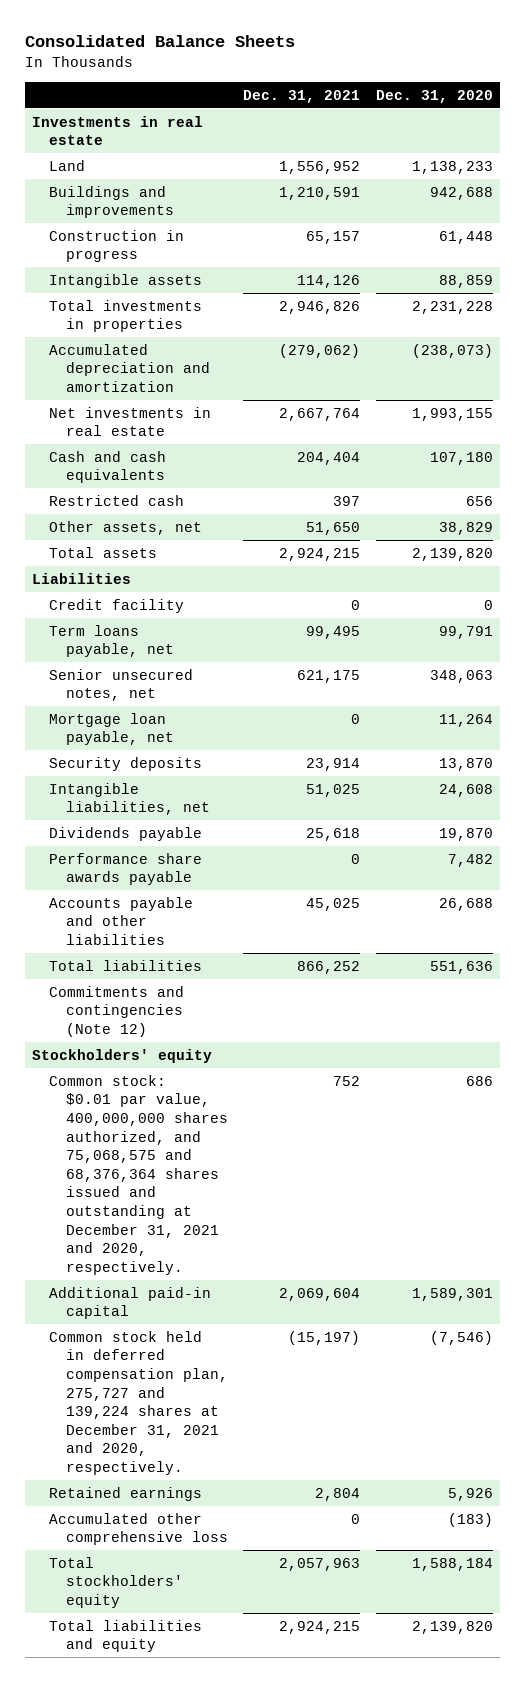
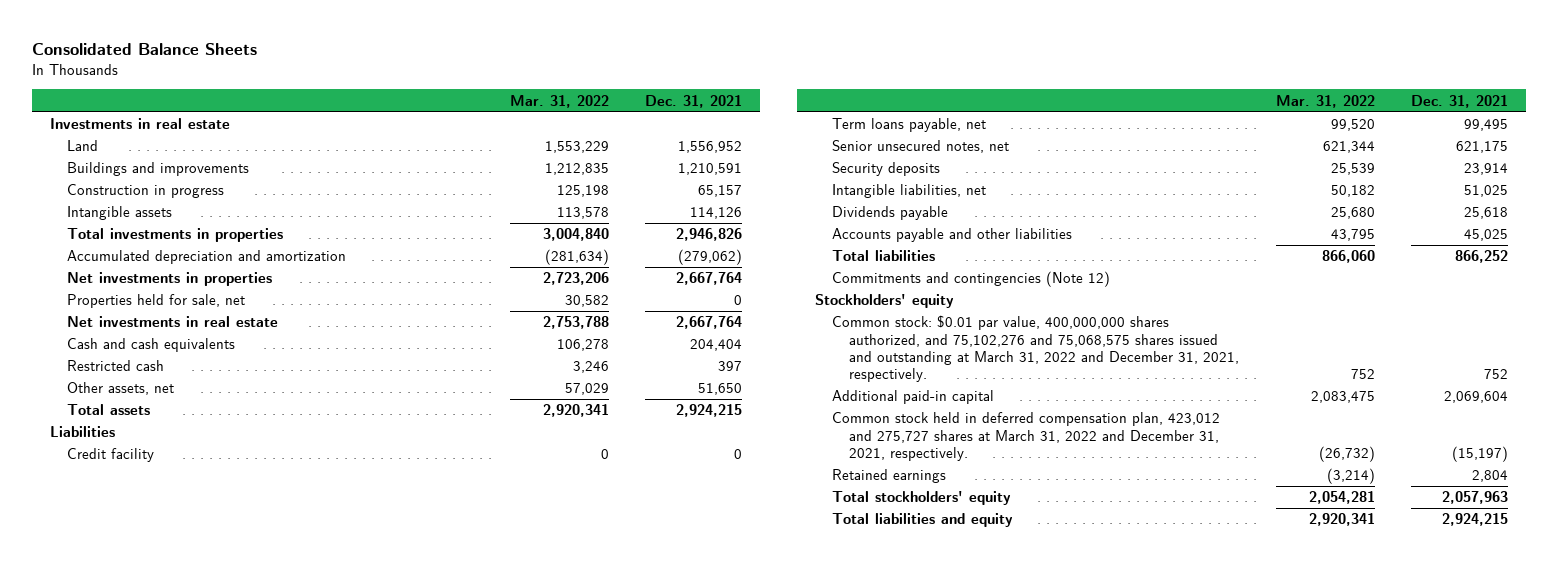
[375,89,493,103] Dec. 31, 2020 -> none
none -> [510,94,610,108] Mar. 31, 2022
none -> [66,272,272,287] Net investments in properties
none -> [66,294,245,309] Properties held for sale, net
[49,712,175,746] Mortgage loan payable, net -> none
[49,852,203,886] Performance share awards payable -> none
[49,1074,229,1275] Common stock: $0.01 par value, 400,000,000 shares authorized, and 75,068,575 and 68,376,364 shares issued and outstanding at December 31, 2021 and 2020, respectively. -> [832,315,1240,383] Common stock: $0.01 par value, 400,000,000 shares authorized, and 75,102,276 and 75,068,575 shares issued and outstanding at March 31, 2022 and December 31, 2021, respectively.
[49,1330,229,1475] Common stock held in deferred compensation plan, 275,727 and 139,224 shares at December 31, 2021 and 2020, respectively. -> [832,412,1221,462] Common stock held in deferred compensation plan, 423,012 and 275,727 shares at March 31, 2022 and December 31, 2021, respectively.
[49,1512,229,1546] Accumulated other comprehensive loss -> none

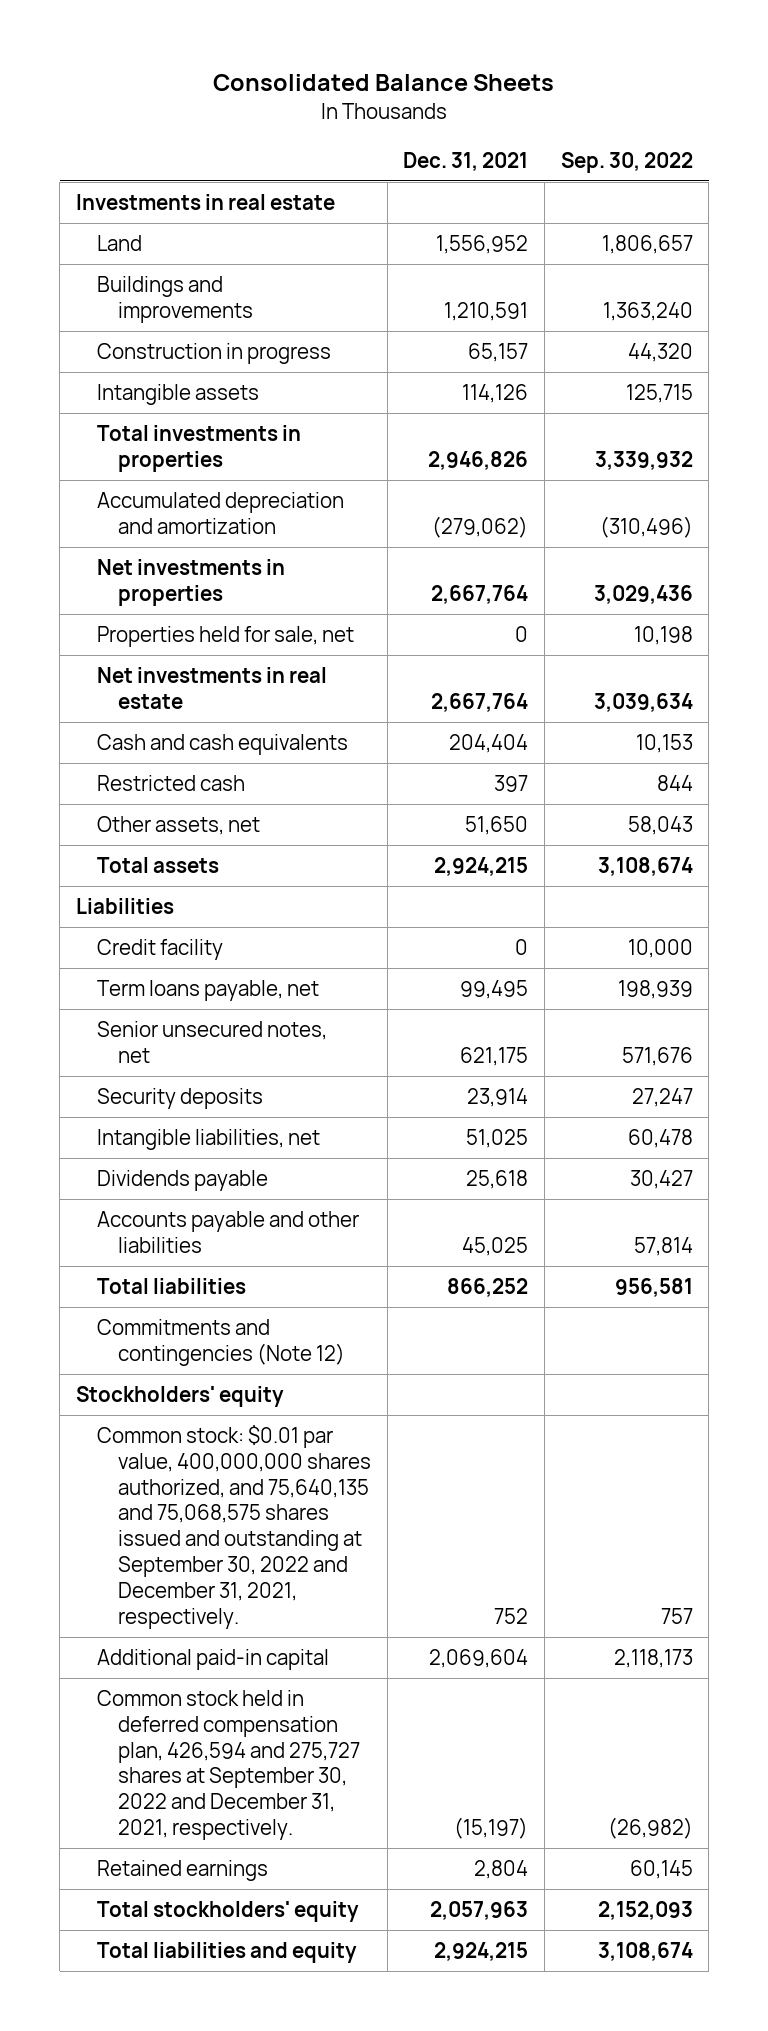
[510,94,610,108] Mar. 31, 2022 -> none
none -> [560,151,693,173] Sep. 30, 2022
[832,315,1240,383] Common stock: $0.01 par value, 400,000,000 shares authorized, and 75,102,276 and 75,068,575 shares issued and outstanding at March 31, 2022 and December 31, 2021, respectively. -> [96,1425,372,1629] Common stock: $0.01 par value, 400,000,000 shares authorized, and 75,640,135 and 75,068,575 shares issued and outstanding at September 30, 2022 and December 31, 2021, respectively.
[832,412,1221,462] Common stock held in deferred compensation plan, 423,012 and 275,727 shares at March 31, 2022 and December 31, 2021, respectively. -> [96,1690,361,1840] Common stock held in deferred compensation plan, 426,594 and 275,727 shares at September 30, 2022 and December 31, 2021, respectively.

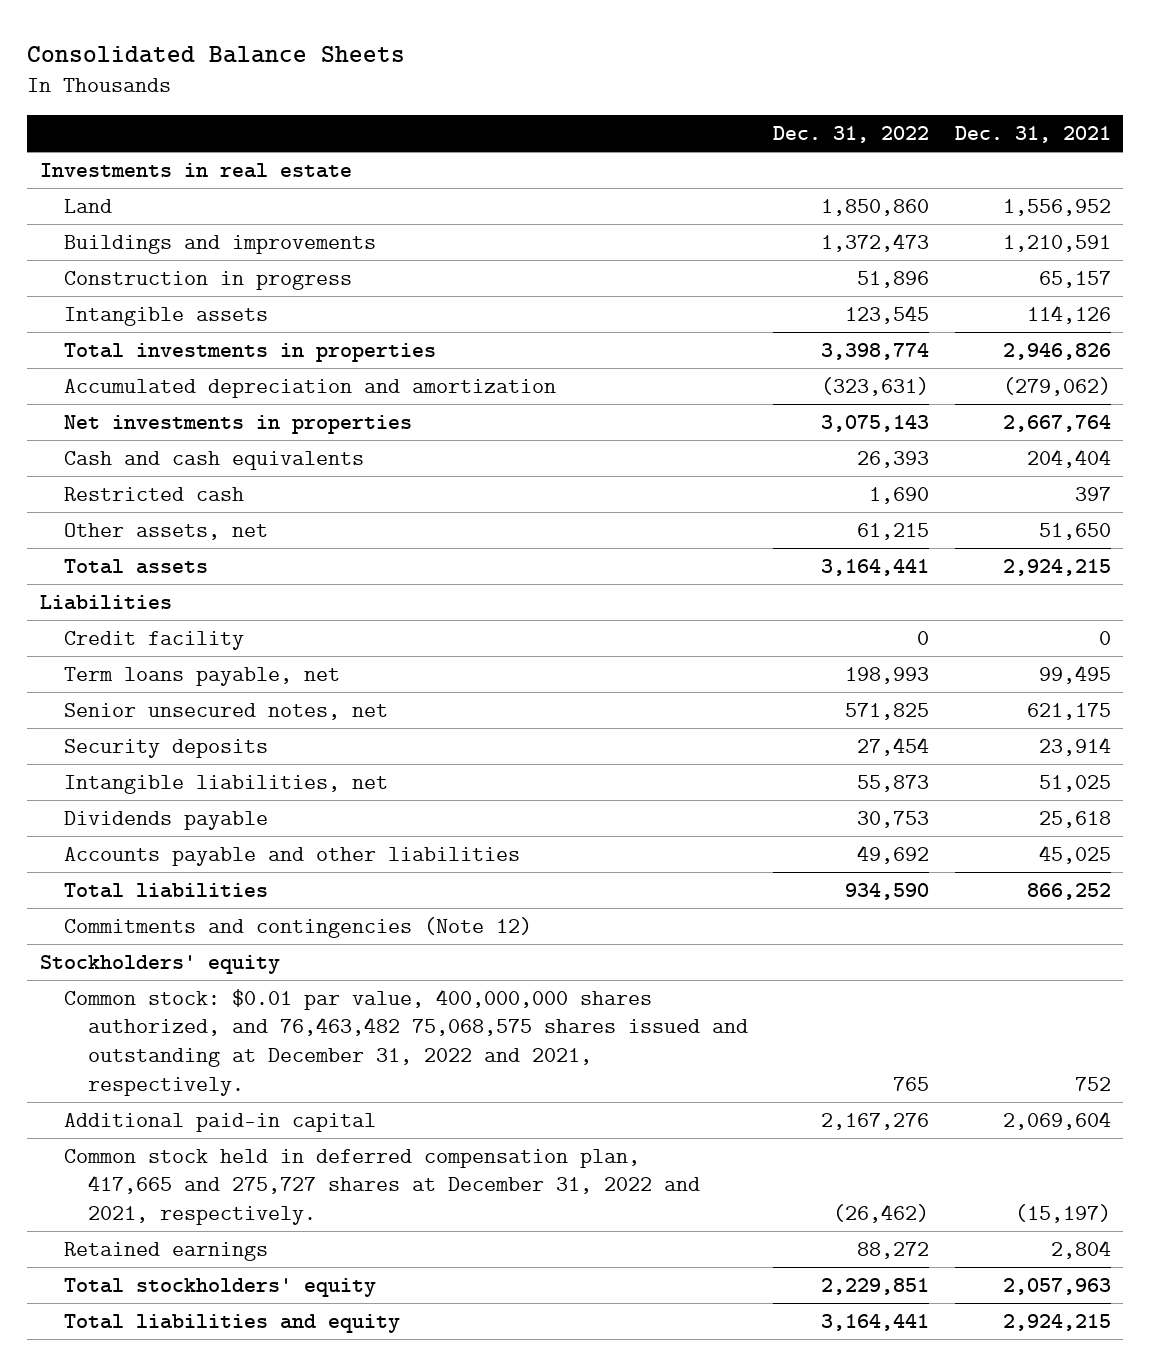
[560,151,693,173] Sep. 30, 2022 -> none
none -> [773,125,930,143] Dec. 31, 2022
[96,626,354,648] Properties held for sale, net -> none
[96,667,327,709] Net investments in real estate -> none
[96,1425,372,1629] Common stock: $0.01 par value, 400,000,000 shares authorized, and 75,640,135 and 75,068,575 shares issued and outstanding at September 30, 2022 and December 31, 2021, respectively. -> [63,988,749,1096] Common stock: $0.01 par value, 400,000,000 shares authorized, and 76,463,482 75,068,575 shares issued and outstanding at December 31, 2022 and 2021, respectively.
[96,1690,361,1840] Common stock held in deferred compensation plan, 426,594 and 275,727 shares at September 30, 2022 and December 31, 2021, respectively. -> [63,1148,701,1226] Common stock held in deferred compensation plan, 417,665 and 275,727 shares at December 31, 2022 and 2021, respectively.

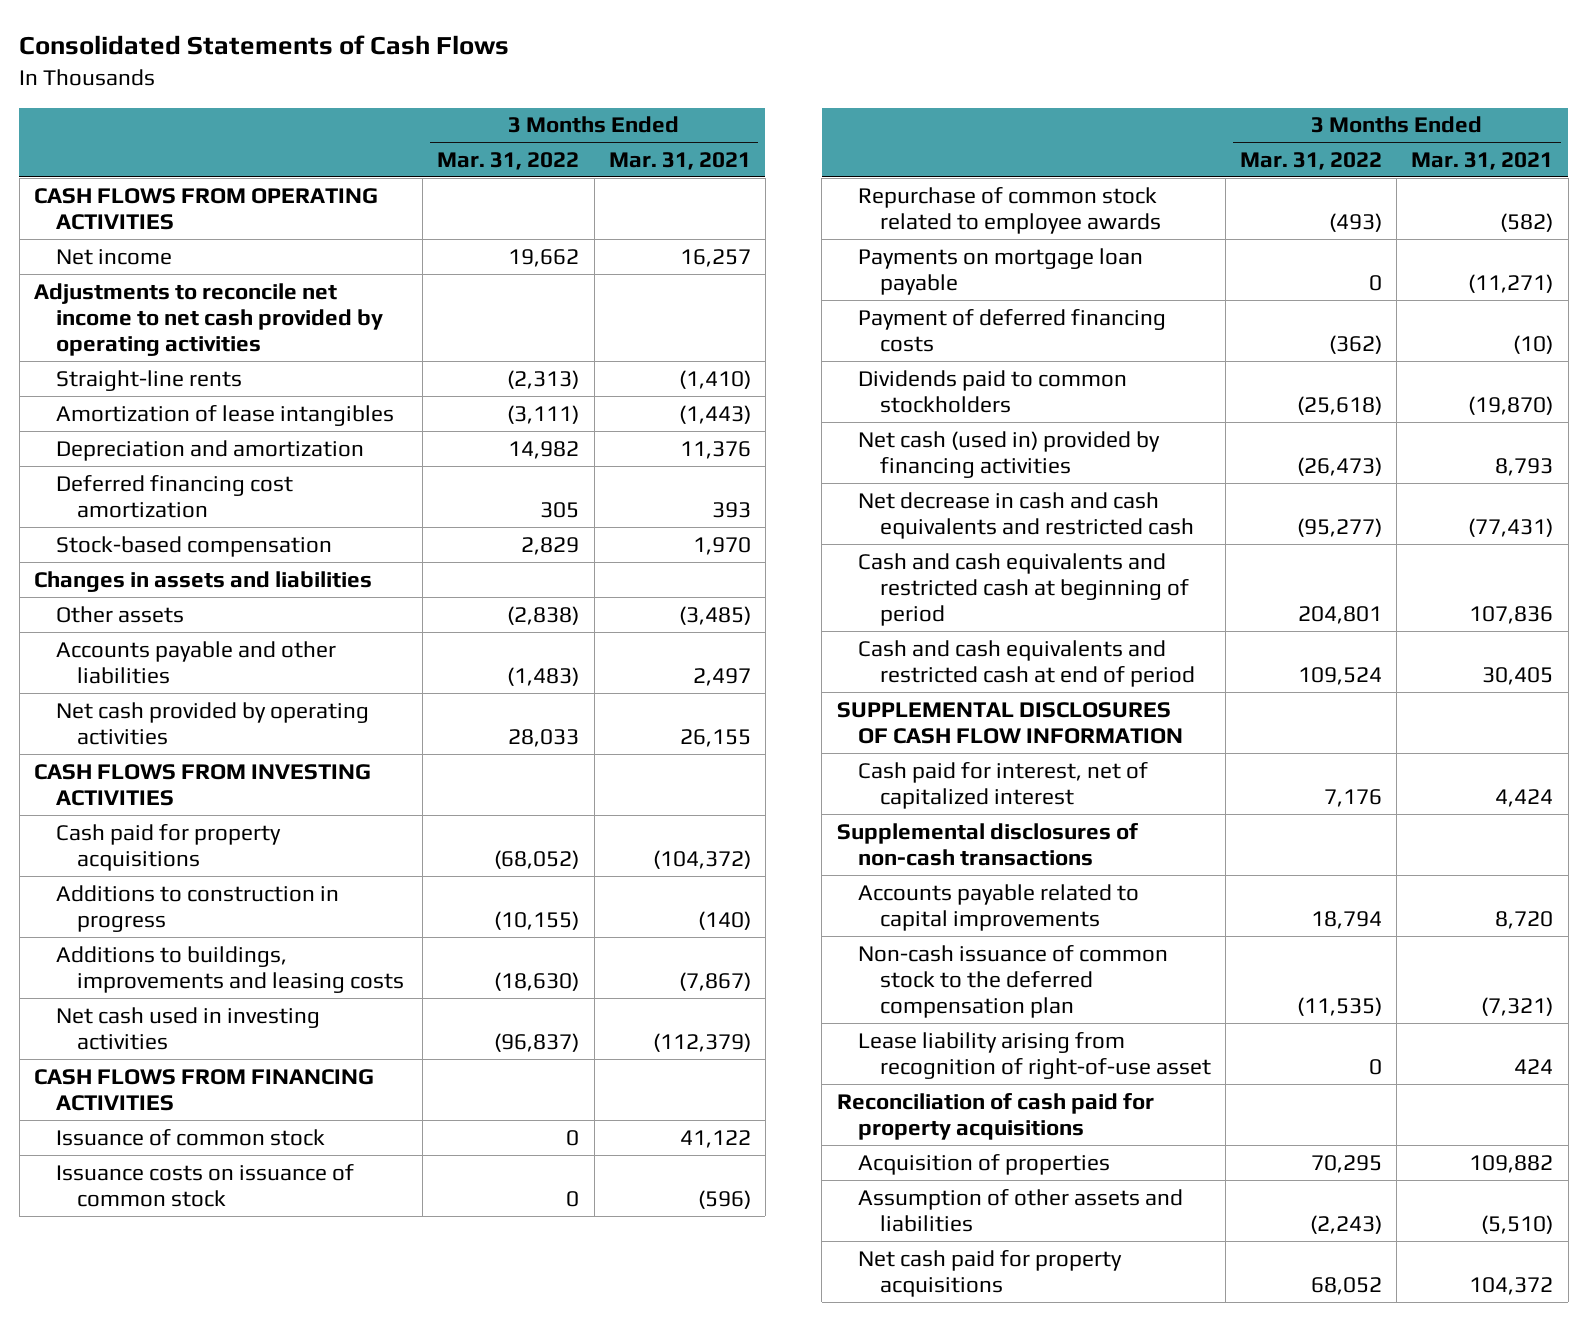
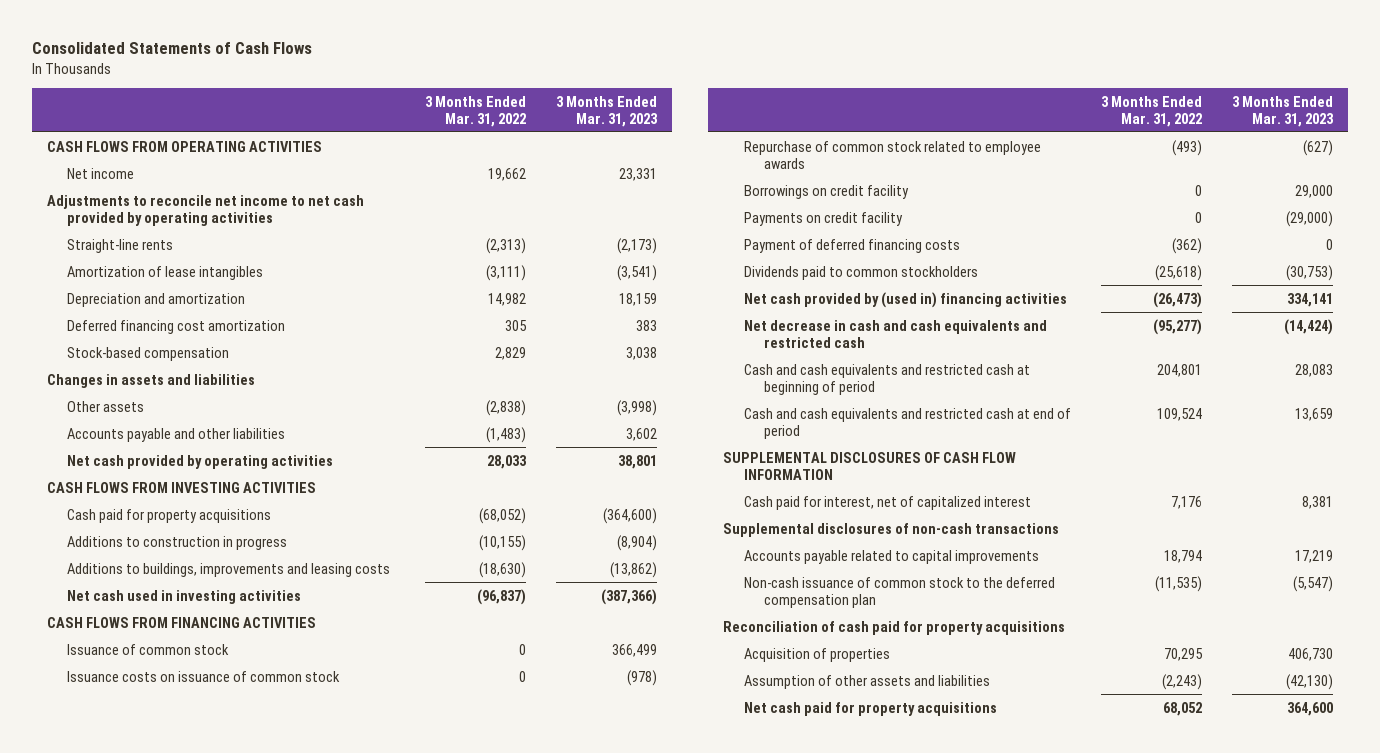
[608,151,751,170] Mar. 31, 2021 -> none
none -> [555,95,658,127] 3 Months Ended Mar. 31, 2023
[858,247,1144,296] Payments on mortgage loan payable -> none
none -> [743,184,909,199] Borrowings on credit facility
none -> [743,211,903,226] Payments on credit facility
[858,430,1161,479] Net cash (used in) provided by financing activities -> [743,291,1067,308] Net cash provided by (used in) financing activities
[858,1031,1211,1080] Lease liability arising from recognition of right-of-use asset -> none

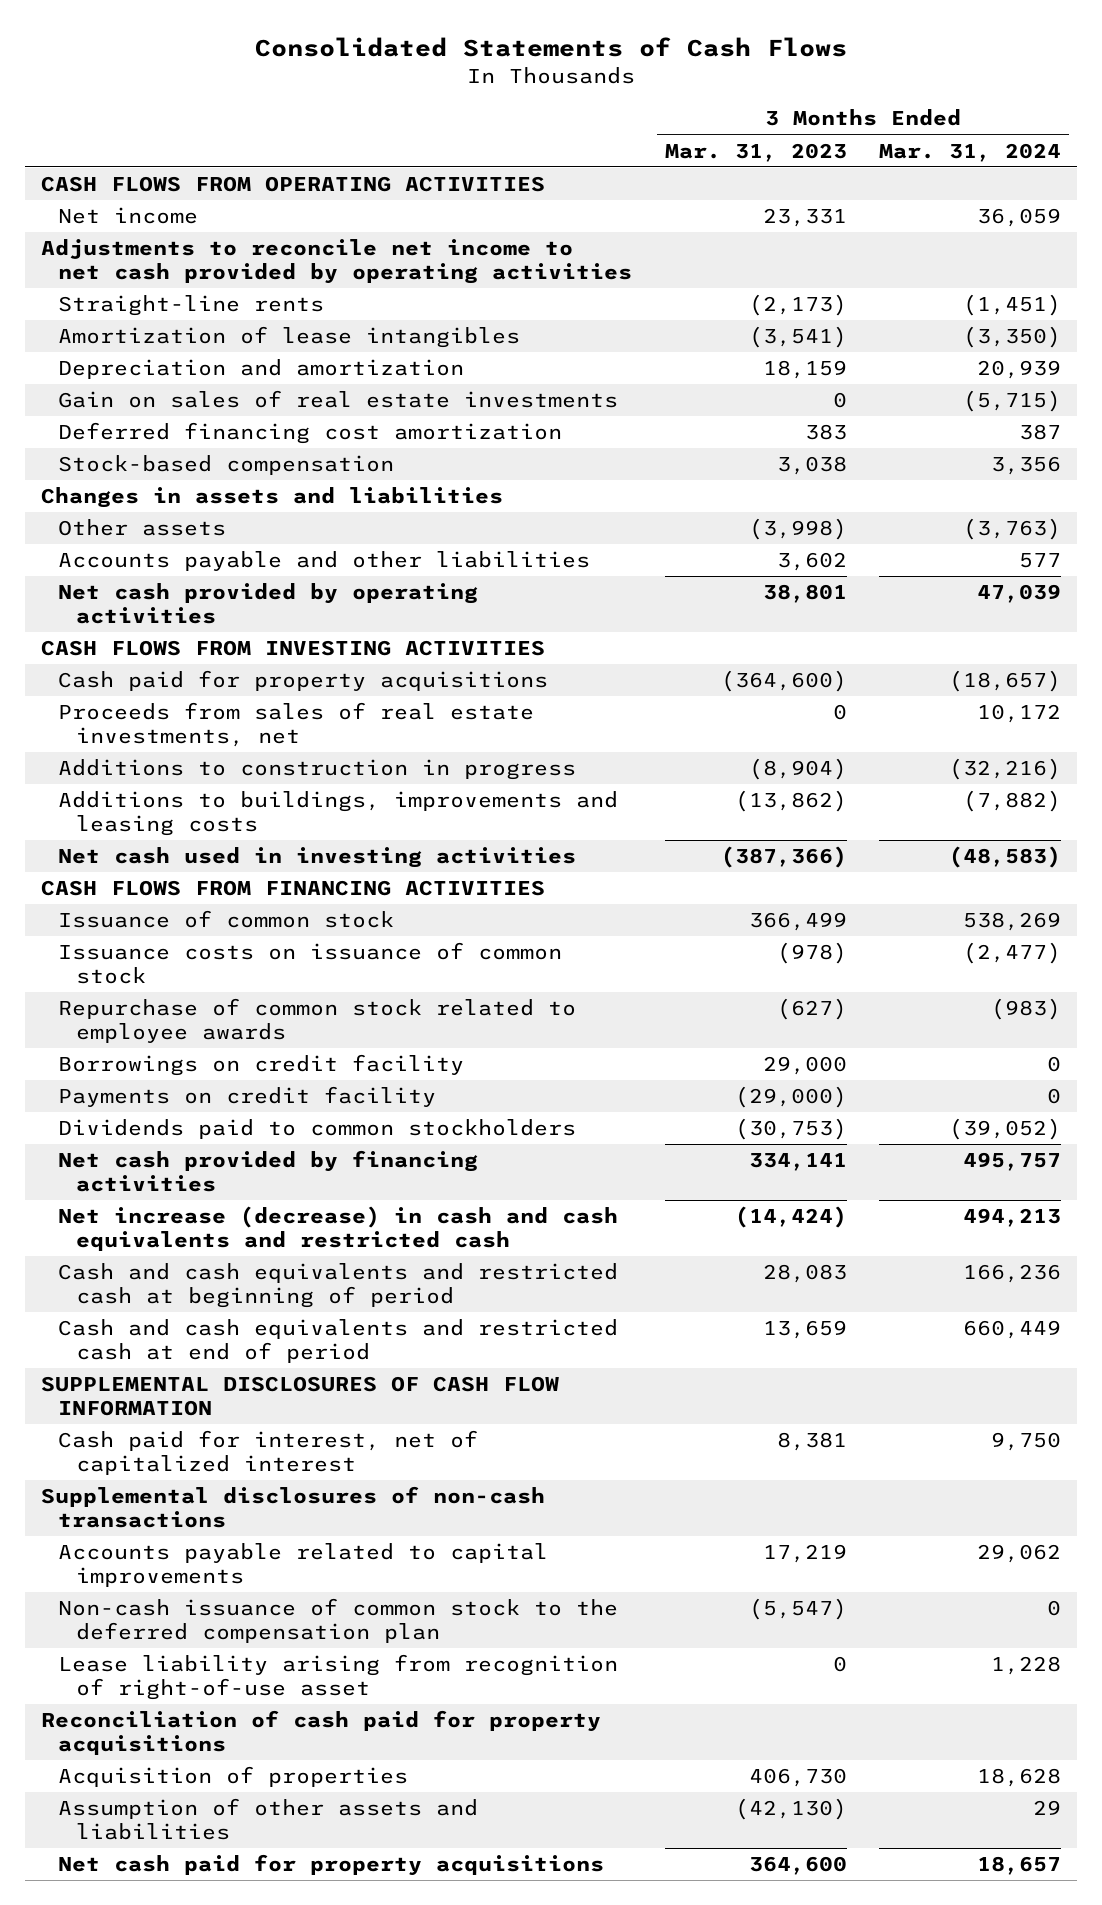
[424,95,526,127] 3 Months Ended Mar. 31, 2022 -> none
none -> [879,142,1062,162] Mar. 31, 2024
none -> [58,390,619,409] Gain on sales of real estate investments
none -> [58,702,535,748] Proceeds from sales of real estate investments, net
[743,238,960,253] Payment of deferred financing costs -> none
[743,291,1067,308] Net cash provided by (used in) financing activities -> [58,1150,479,1193] Net cash provided by financing activities
[743,319,1047,348] Net decrease in cash and cash equivalents and restricted cash -> [58,1206,619,1252] Net increase (decrease) in cash and cash equivalents and restricted cash
none -> [58,1654,619,1701] Lease liability arising from recognition of right-of-use asset

